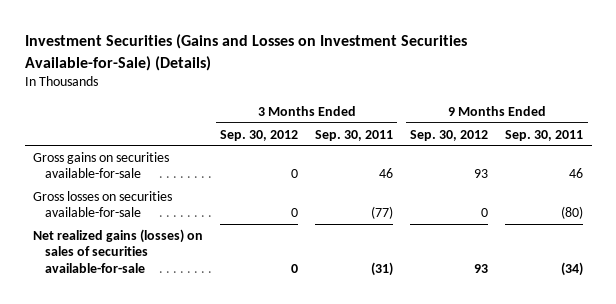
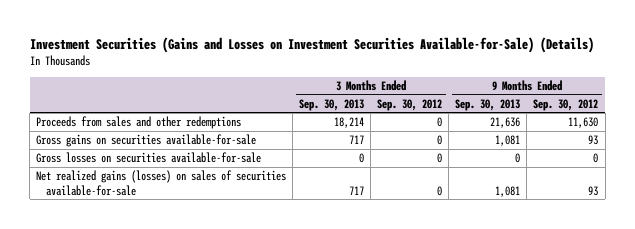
[315,129,394,141] Sep. 30, 2011 -> none
[505,129,584,141] Sep. 30, 2011 -> none
none -> [299,98,365,111] Sep. 30, 2013
none -> [455,98,521,111] Sep. 30, 2013
none -> [36,115,242,129] Proceeds from sales and other redemptions

